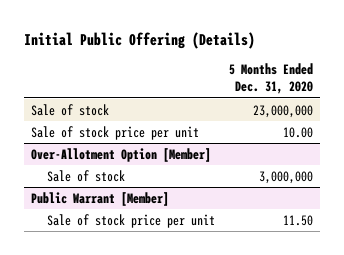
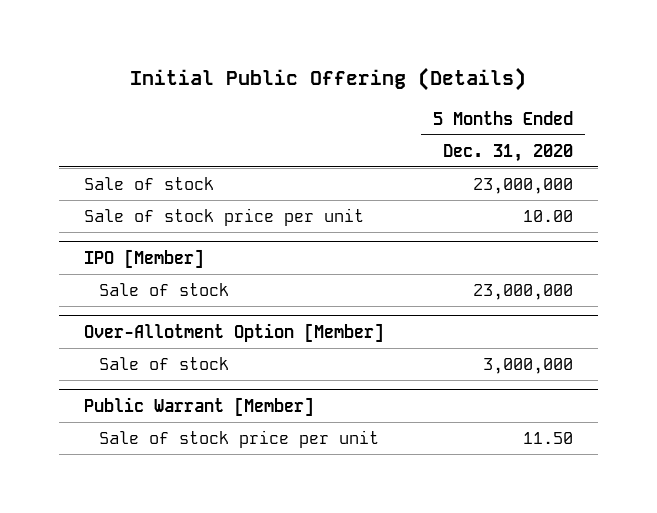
none -> [83,249,204,269] IPO [Member]
none -> [99,283,230,297] Sale of stock

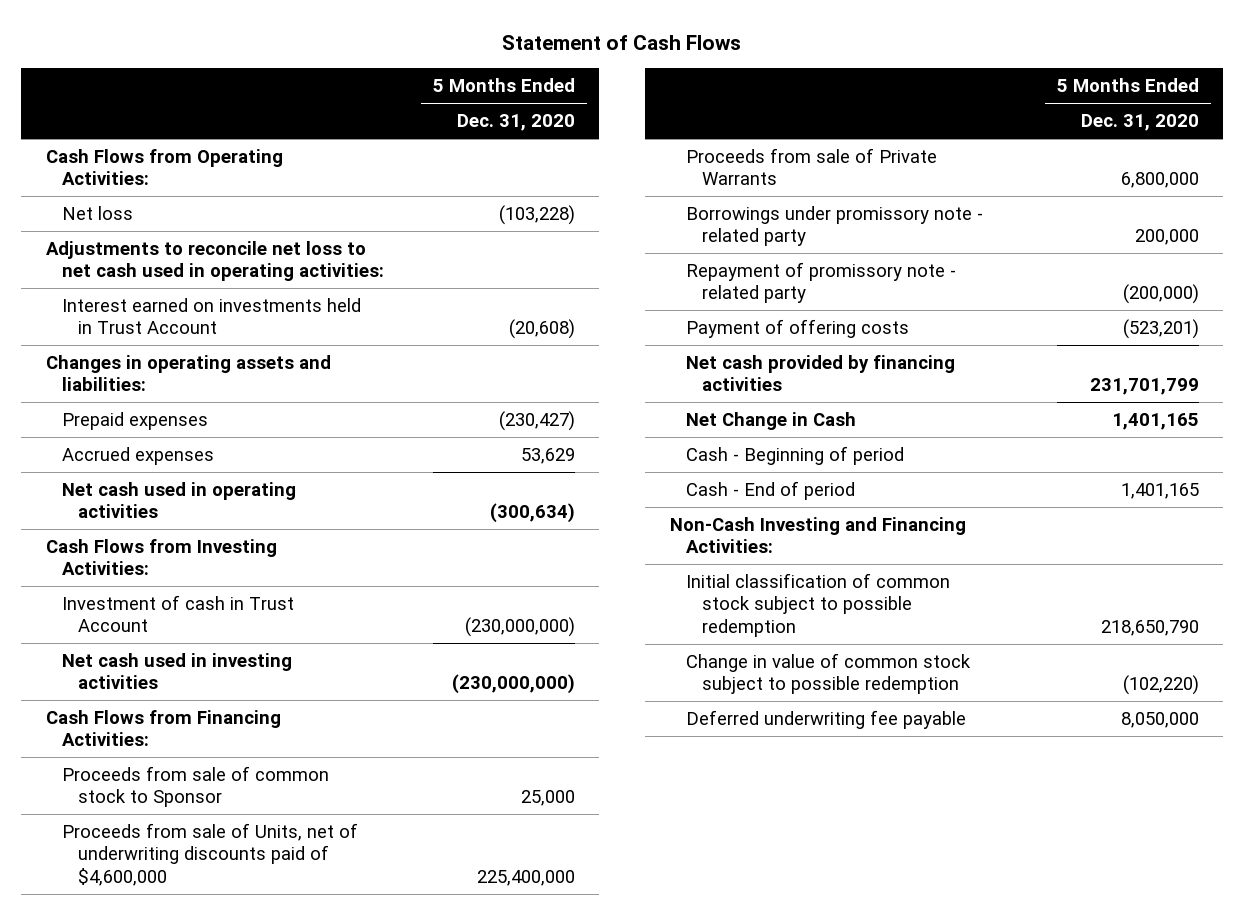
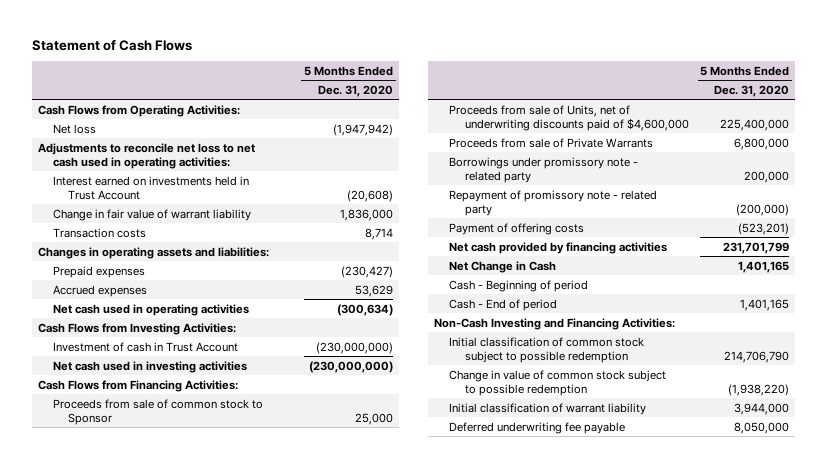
[498,205,575,226] (103,228) -> [333,123,394,136] (1,947,942)
none -> [53,208,252,221] Change in fair value of warrant liability
none -> [53,227,147,238] Transaction costs
[1100,619,1199,636] 218,650,790 -> [724,351,790,364] 214,706,790
[1122,675,1199,696] (102,220) -> [728,384,790,397] (1,938,220)
none -> [449,402,647,415] Initial classification of warrant liability

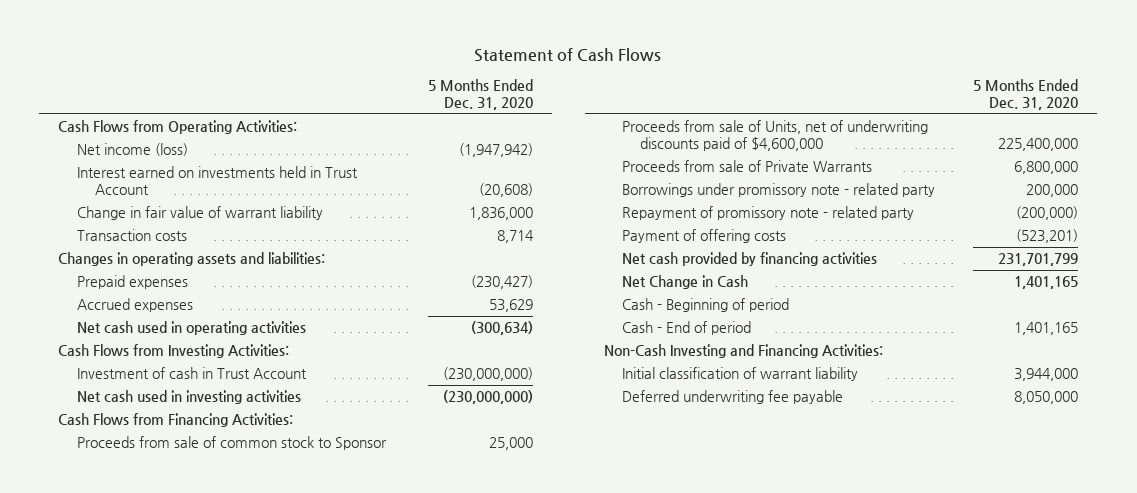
[37,142,255,170] Adjustments to reconcile net loss to net cash used in operating activities: -> none
[53,123,97,134] Net loss -> [76,143,188,157] Net income (loss)
[449,336,645,364] Initial classification of common stock subject to possible redemption -> none
[449,369,667,397] Change in value of common stock subject to possible redemption -> none

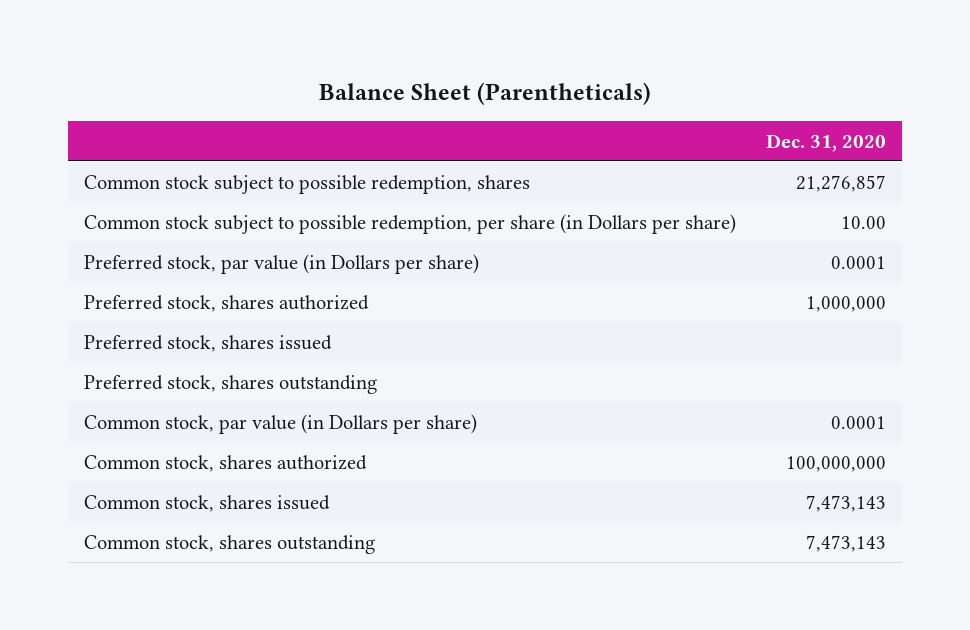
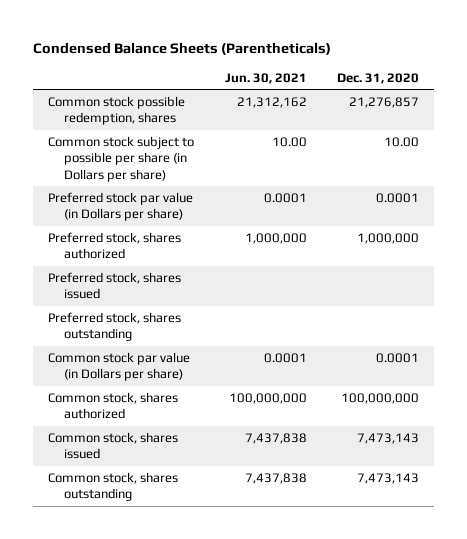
[318,82,651,106] Balance Sheet (Parentheticals) -> [33,42,332,56] Condensed Balance Sheets (Parentheticals)
none -> [224,72,307,84] Jun. 30, 2021
[83,174,530,194] Common stock subject to possible redemption, shares -> [48,95,186,126] Common stock possible redemption, shares
[83,213,736,234] Common stock subject to possible redemption, per share (in Dollars per share) -> [48,135,195,182] Common stock subject to possible per share (in Dollars per share)
[83,253,479,274] Preferred stock, par value (in Dollars per share) -> [48,191,194,222] Preferred stock par value (in Dollars per share)
[83,413,477,434] Common stock, par value (in Dollars per share) -> [48,351,191,382] Common stock par value (in Dollars per share)

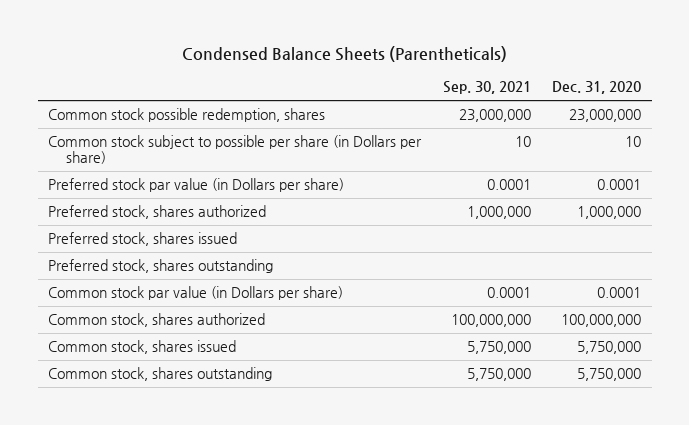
[224,72,307,84] Jun. 30, 2021 -> none
none -> [442,81,531,95] Sep. 30, 2021
[348,96,419,108] 21,276,857 -> [568,109,641,123] 23,000,000
[383,136,419,147] 10.00 -> [624,136,641,148] 10
[356,432,419,444] 7,473,143 -> [576,341,641,355] 5,750,000
[356,472,419,484] 7,473,143 -> [576,368,641,382] 5,750,000

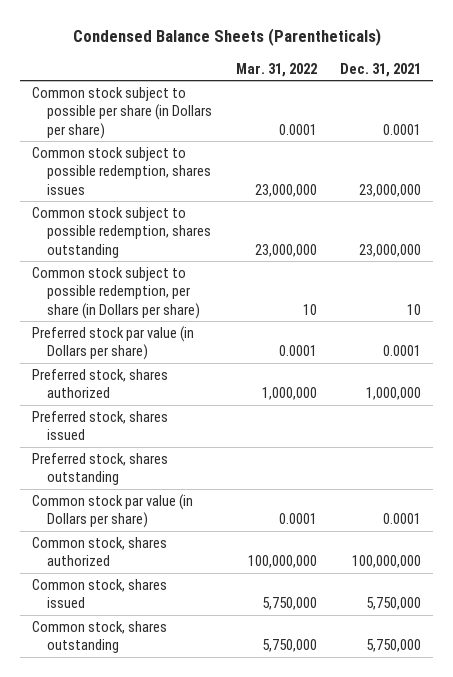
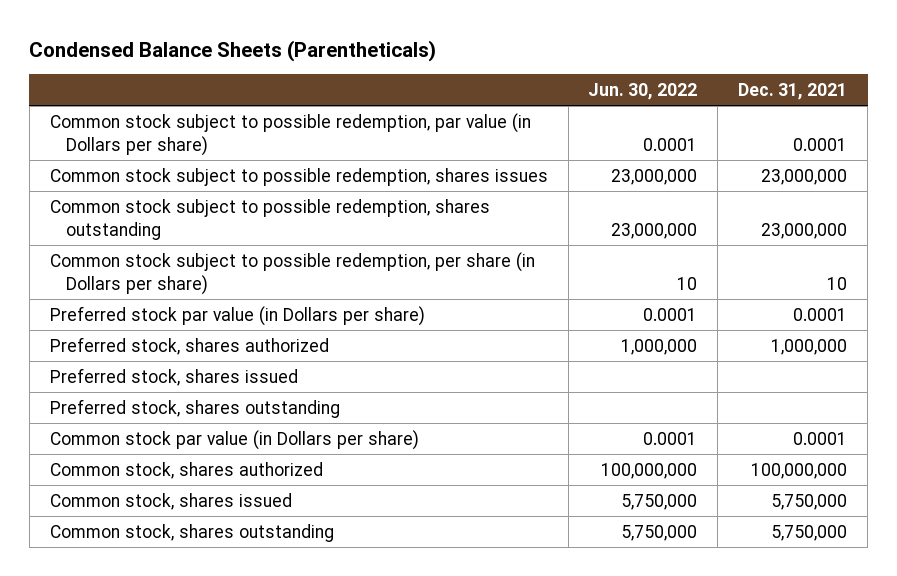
[235,62,317,77] Mar. 31, 2022 -> none
none -> [588,82,698,100] Jun. 30, 2022
[31,86,212,139] Common stock subject to possible per share (in Dollars per share) -> [49,112,531,156] Common stock subject to possible redemption, par value (in Dollars per share)

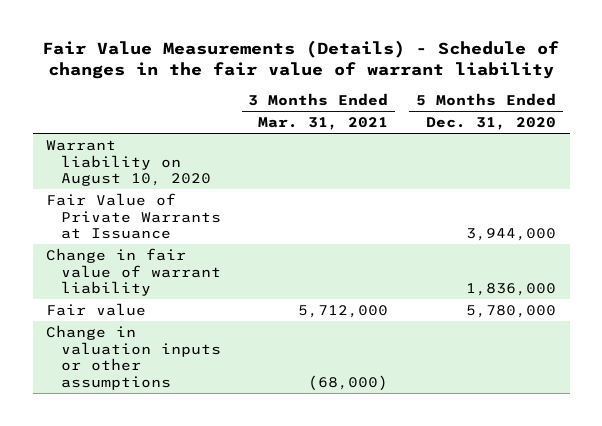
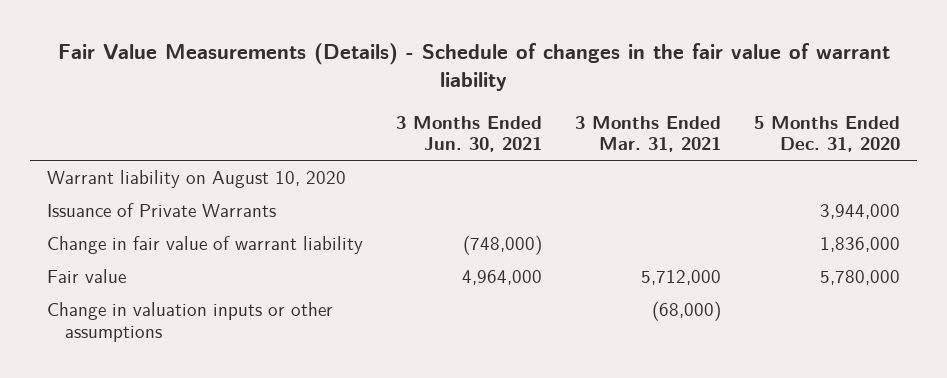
none -> [396,115,543,153] 3 Months Ended Jun. 30, 2021
[46,192,221,240] Fair Value of Private Warrants at Issuance -> [46,203,276,218] Issuance of Private Warrants

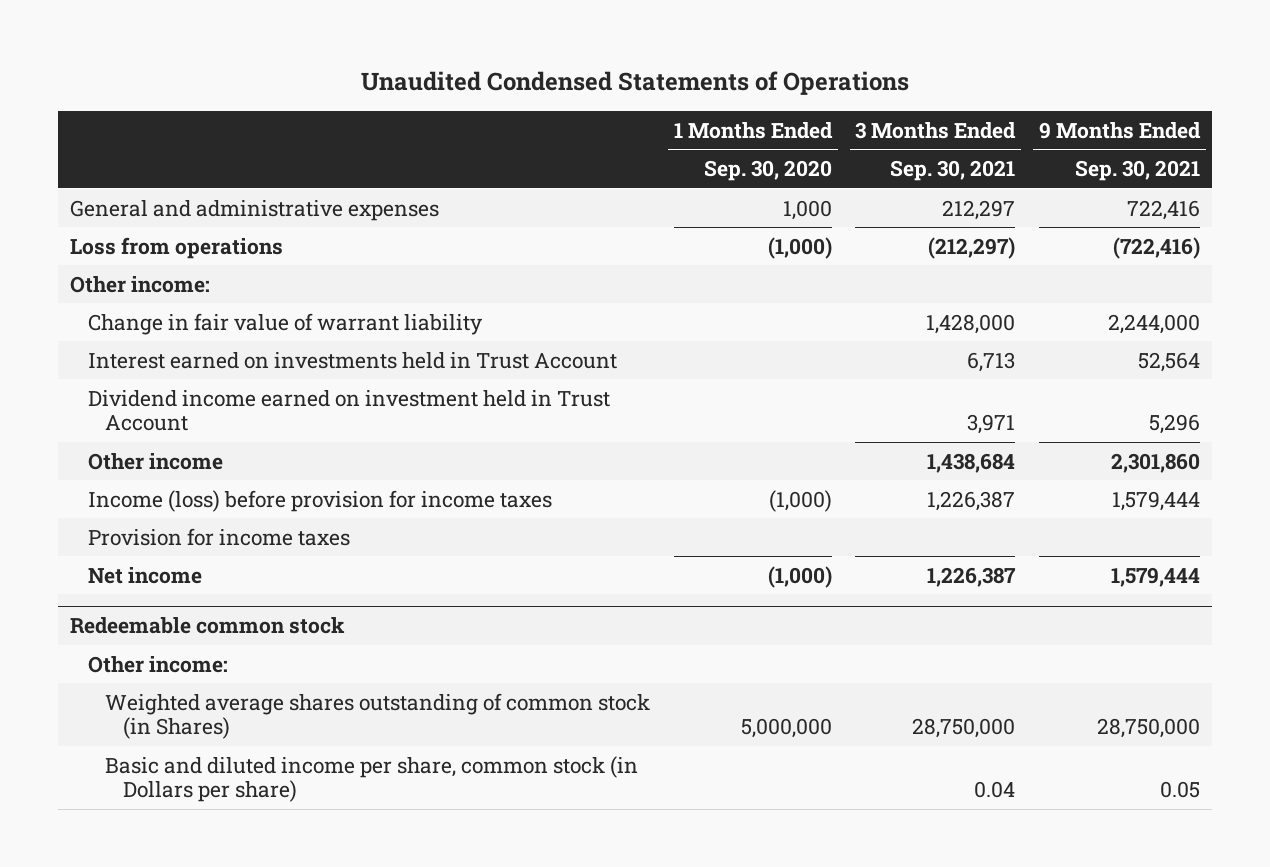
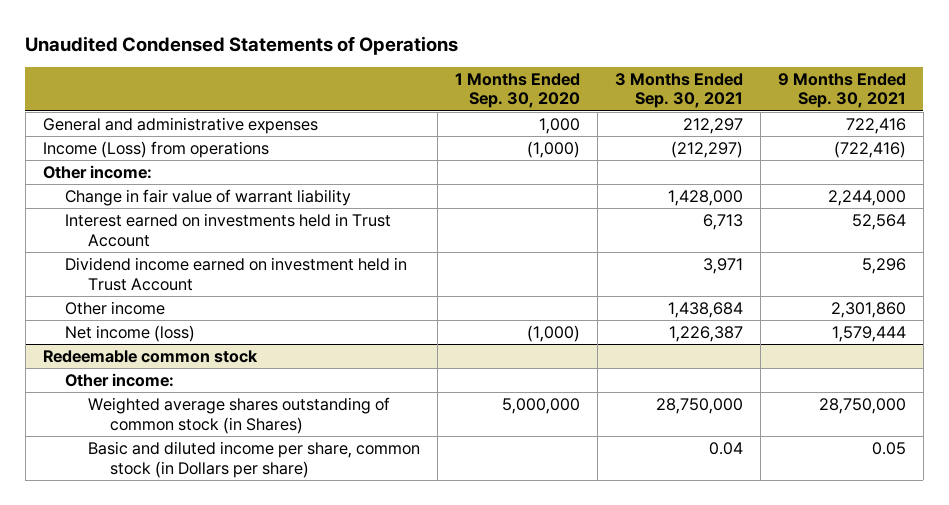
[69,236,283,259] Loss from operations -> [42,140,269,158] Income (Loss) from operations
[87,489,552,512] Income (loss) before provision for income taxes -> none
[87,527,350,546] Provision for income taxes -> none
[87,566,202,584] Net income -> [65,324,196,342] Net income (loss)

